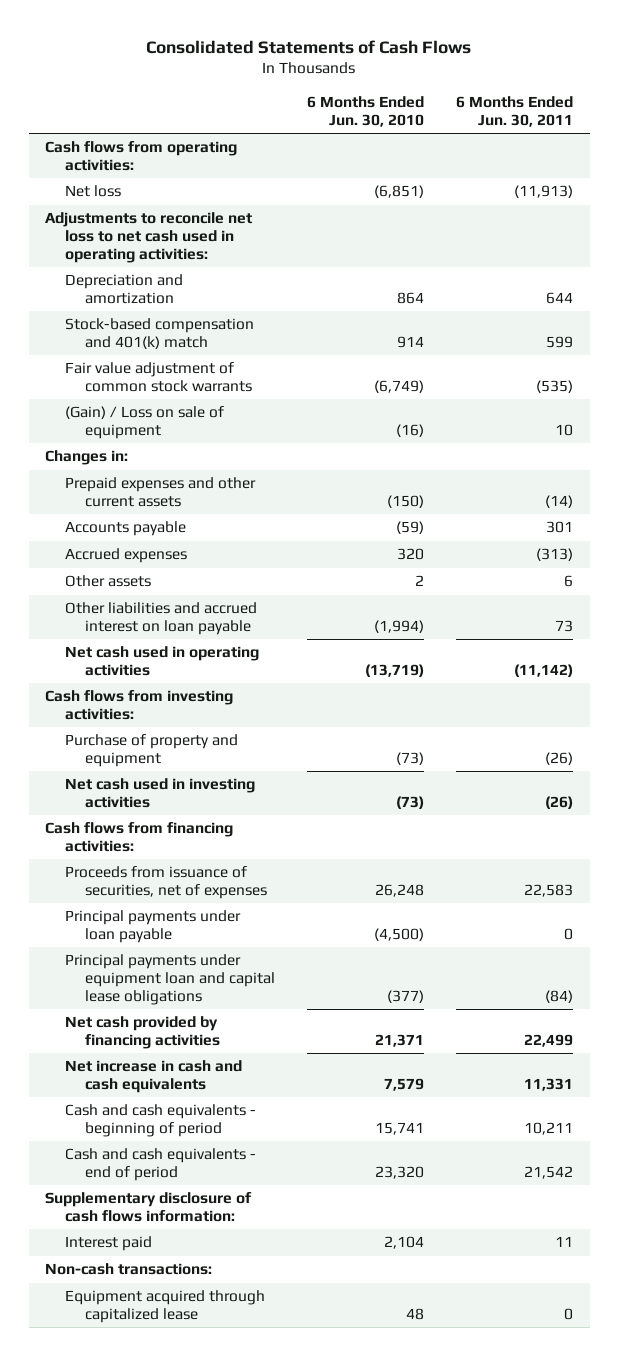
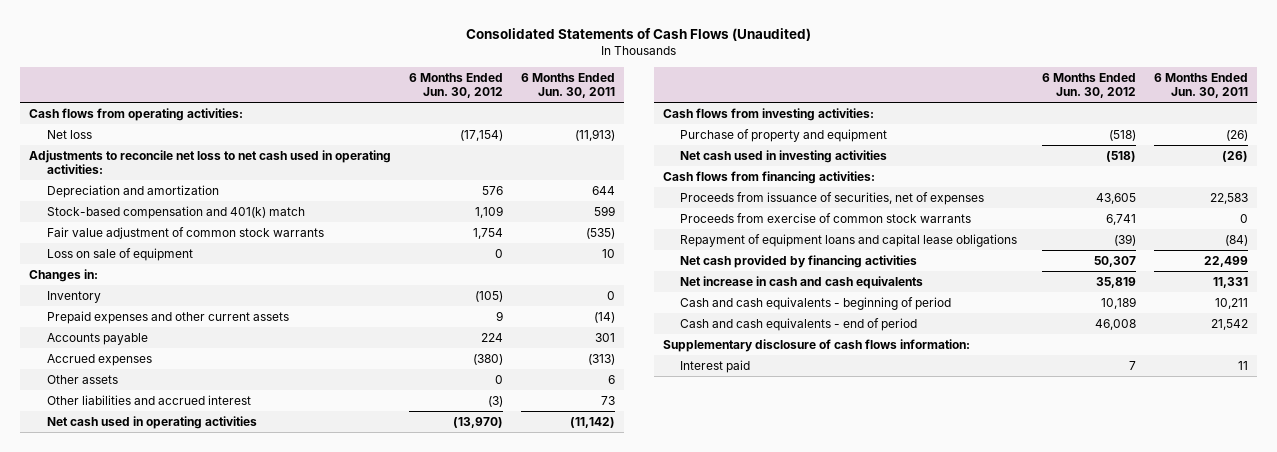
[146,39,472,54] Consolidated Statements of Cash Flows -> [465,27,811,41] Consolidated Statements of Cash Flows (Unaudited)
[307,96,425,127] 6 Months Ended Jun. 30, 2010 -> none
none -> [409,72,504,98] 6 Months Ended Jun. 30, 2012
[64,406,224,440] (Gain) / Loss on sale of equipment -> [47,248,194,262] Loss on sale of equipment
none -> [47,291,102,304] Inventory
[64,602,257,636] Other liabilities and accrued interest on loan payable -> [47,395,252,406] Other liabilities and accrued interest
[64,910,241,944] Principal payments under loan payable -> none
none -> [680,213,972,224] Proceeds from exercise of common stock warrants
[64,954,275,1006] Principal payments under equipment loan and capital lease obligations -> [680,234,1018,248] Repayment of equipment loans and capital lease obligations
[45,1263,213,1276] Non-cash transactions: -> none
[64,1290,265,1324] Equipment acquired through capitalized lease -> none

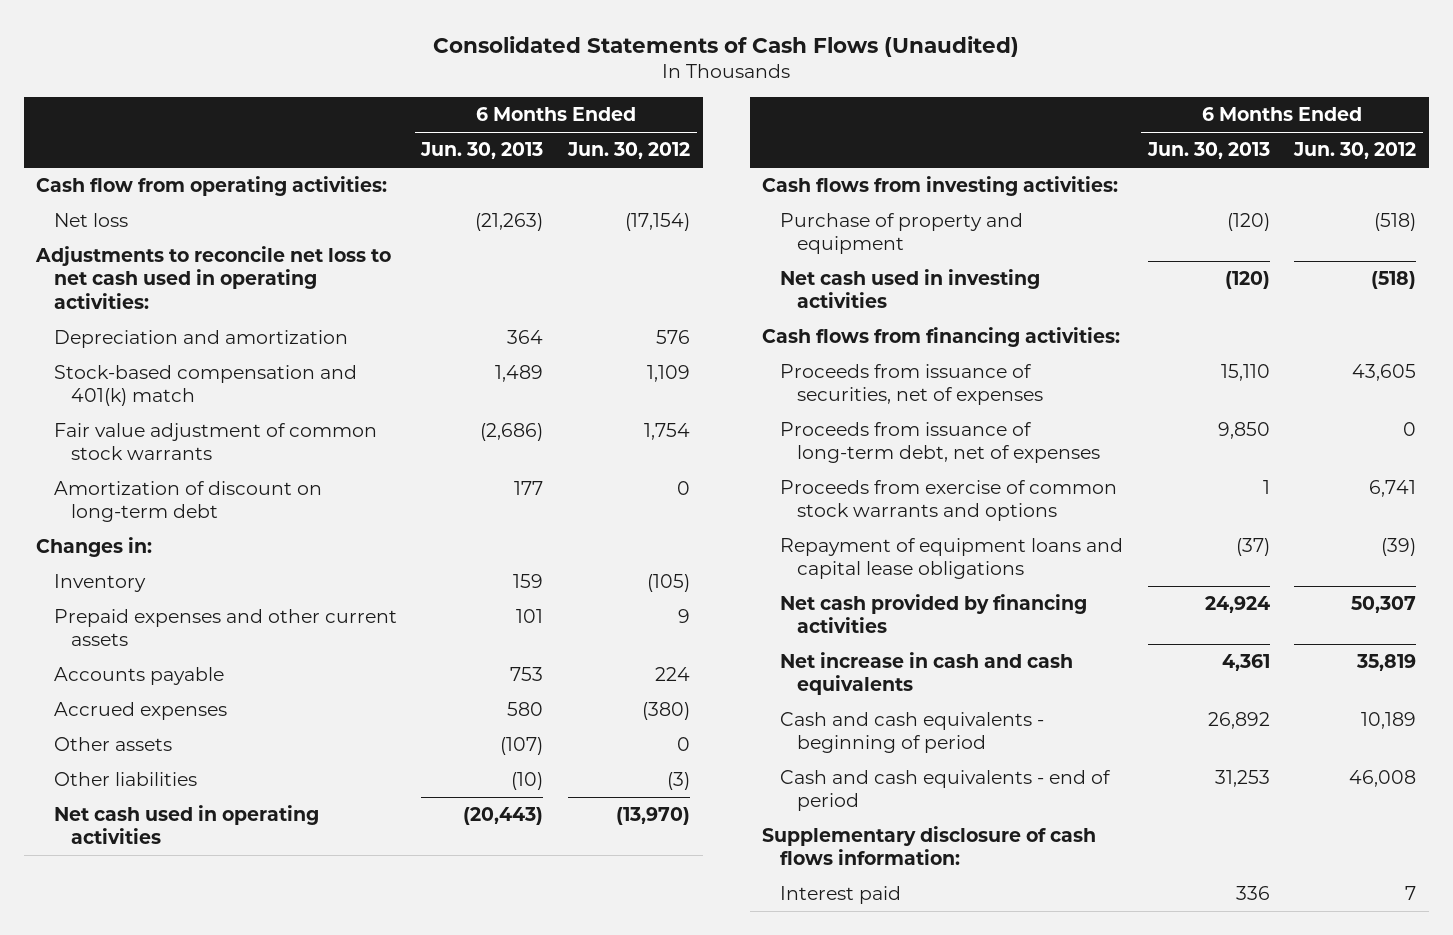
[520,72,615,98] 6 Months Ended Jun. 30, 2011 -> none
none -> [420,142,544,160] Jun. 30, 2013
[29,108,244,122] Cash flows from operating activities: -> [36,176,388,197] Cash flow from operating activities:
[47,248,194,262] Loss on sale of equipment -> none
none -> [53,481,322,523] Amortization of discount on long-term debt
[47,395,252,406] Other liabilities and accrued interest -> [53,772,197,787] Other liabilities
none -> [779,422,1101,464] Proceeds from issuance of long-term debt, net of expenses
[680,213,972,224] Proceeds from exercise of common stock warrants -> [779,480,1117,522] Proceeds from exercise of common stock warrants and options

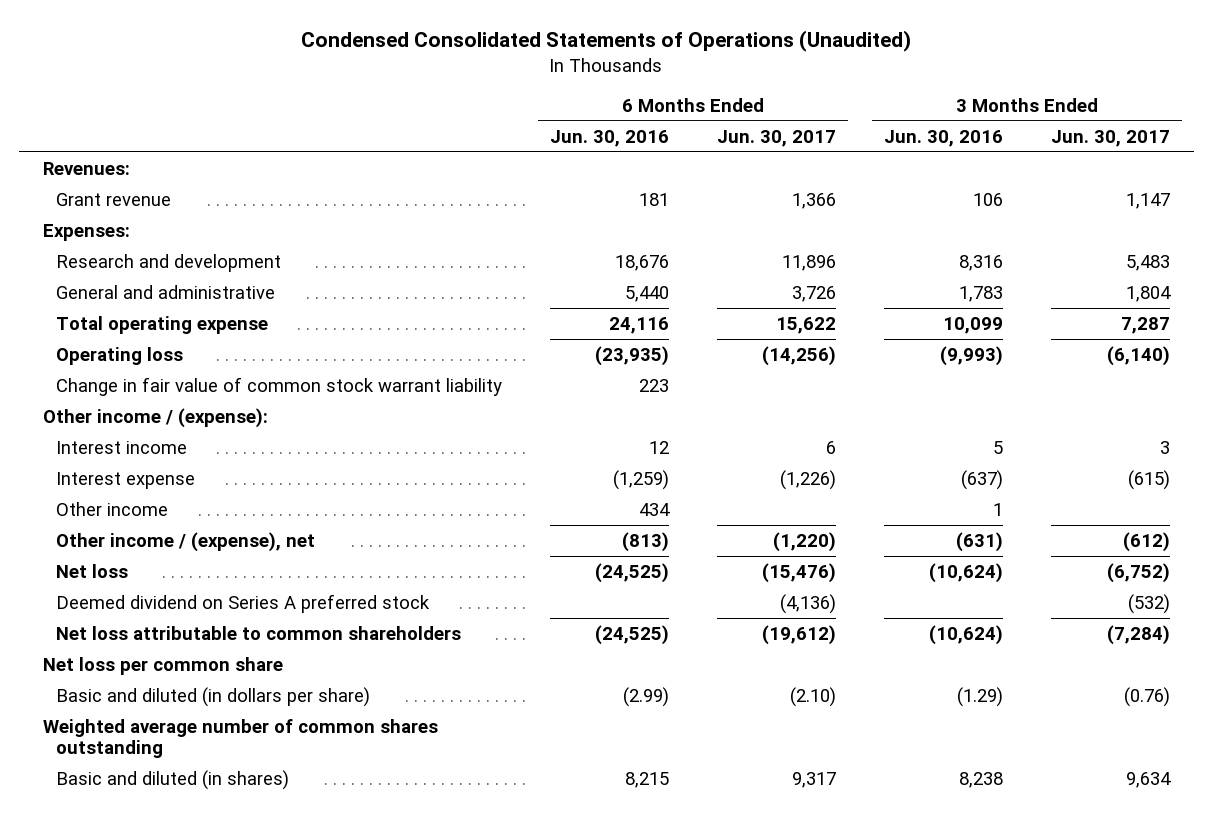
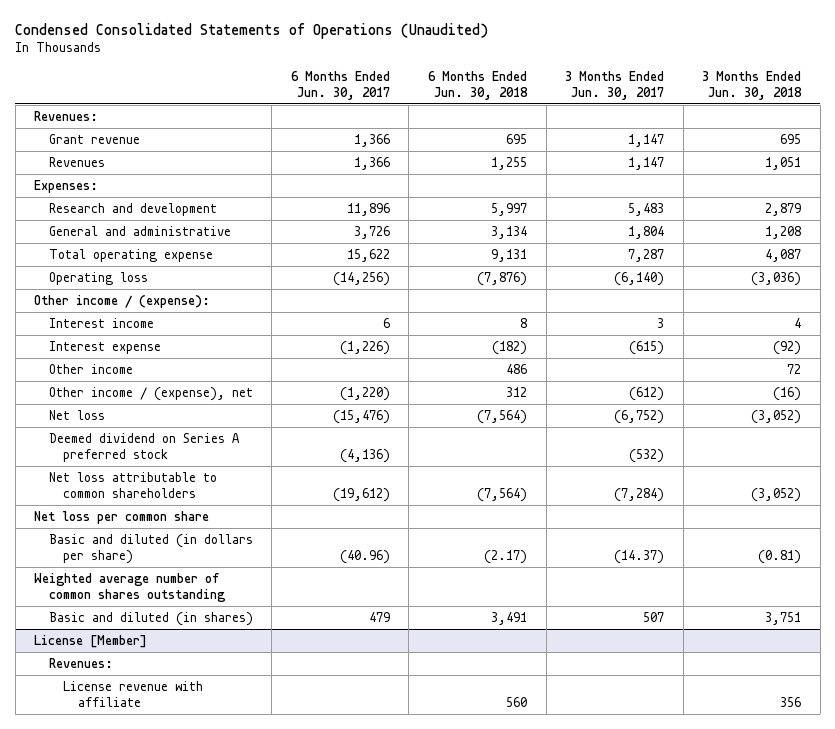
[550,129,670,147] Jun. 30, 2016 -> none
[883,129,1003,147] Jun. 30, 2016 -> none
none -> [427,70,528,100] 6 Months Ended Jun. 30, 2018
none -> [702,70,803,100] 3 Months Ended Jun. 30, 2018
none -> [48,156,105,167] Revenues
[56,376,503,396] Change in fair value of common stock warrant liability -> none
[789,686,836,707] (2.10) -> [339,550,390,565] (40.96)
[1123,686,1170,707] (0.76) -> [614,550,665,565] (14.37)
[791,771,836,788] 9,317 -> [368,611,390,622] 479
[1125,771,1171,788] 9,634 -> [643,611,665,622] 507
none -> [34,634,148,648] License [Member]
none -> [48,657,113,668] Revenues:
none -> [63,680,204,708] License revenue with affiliate

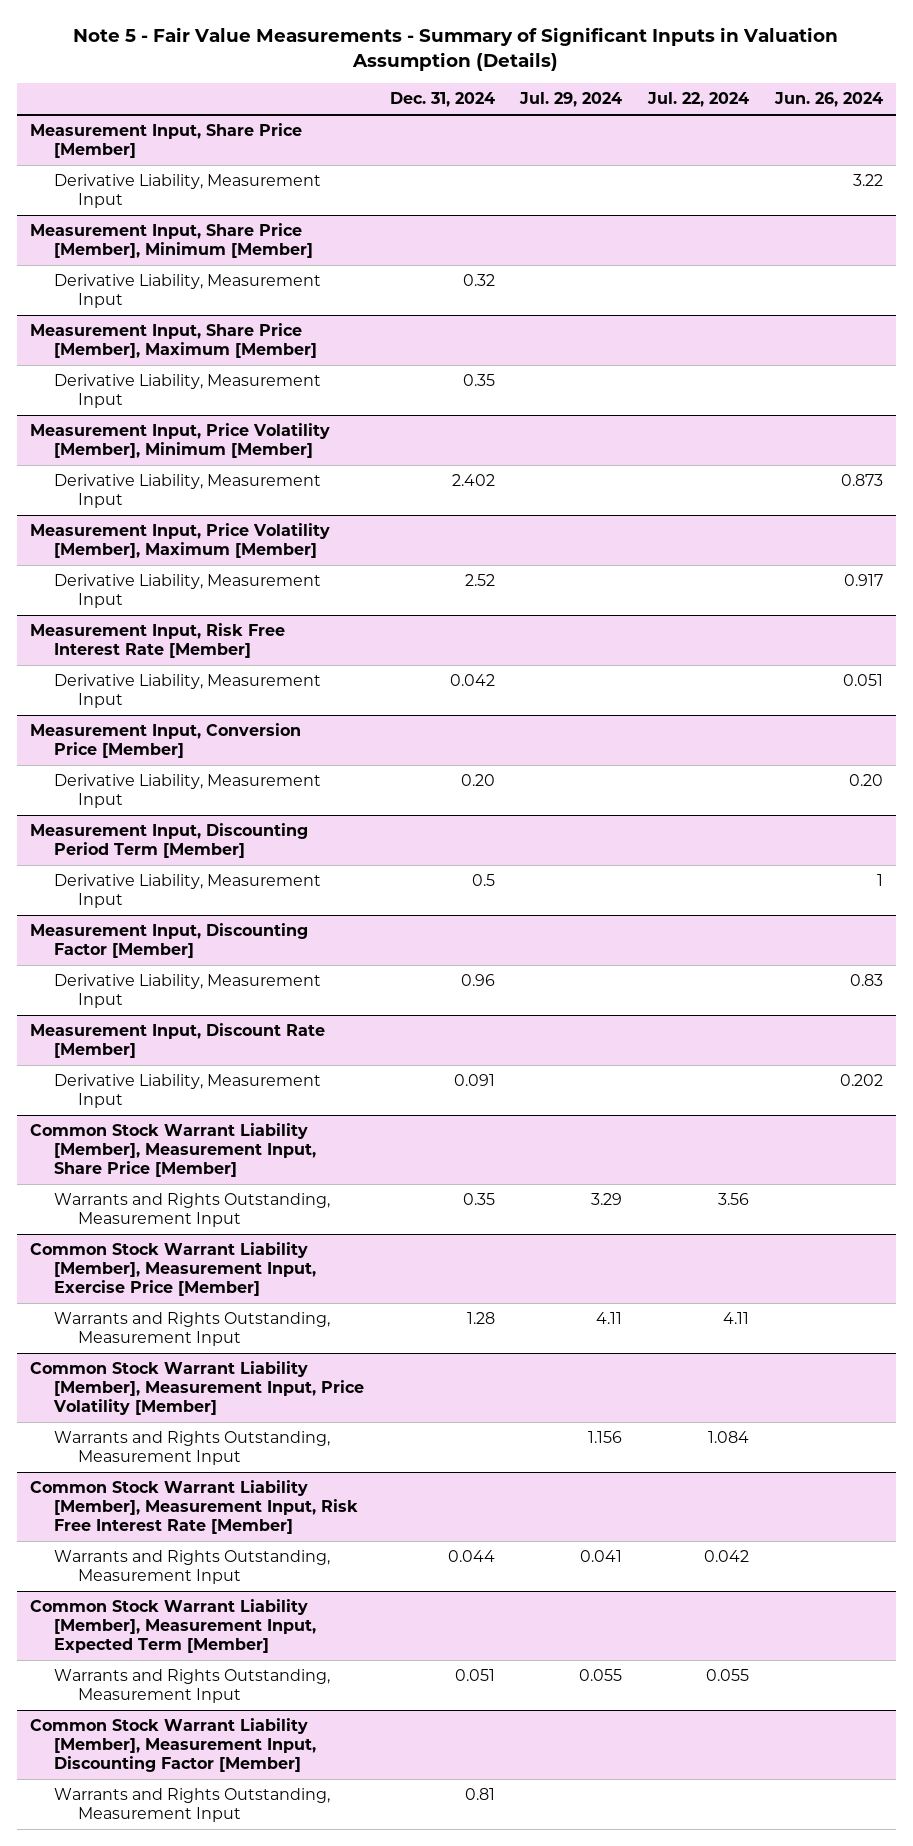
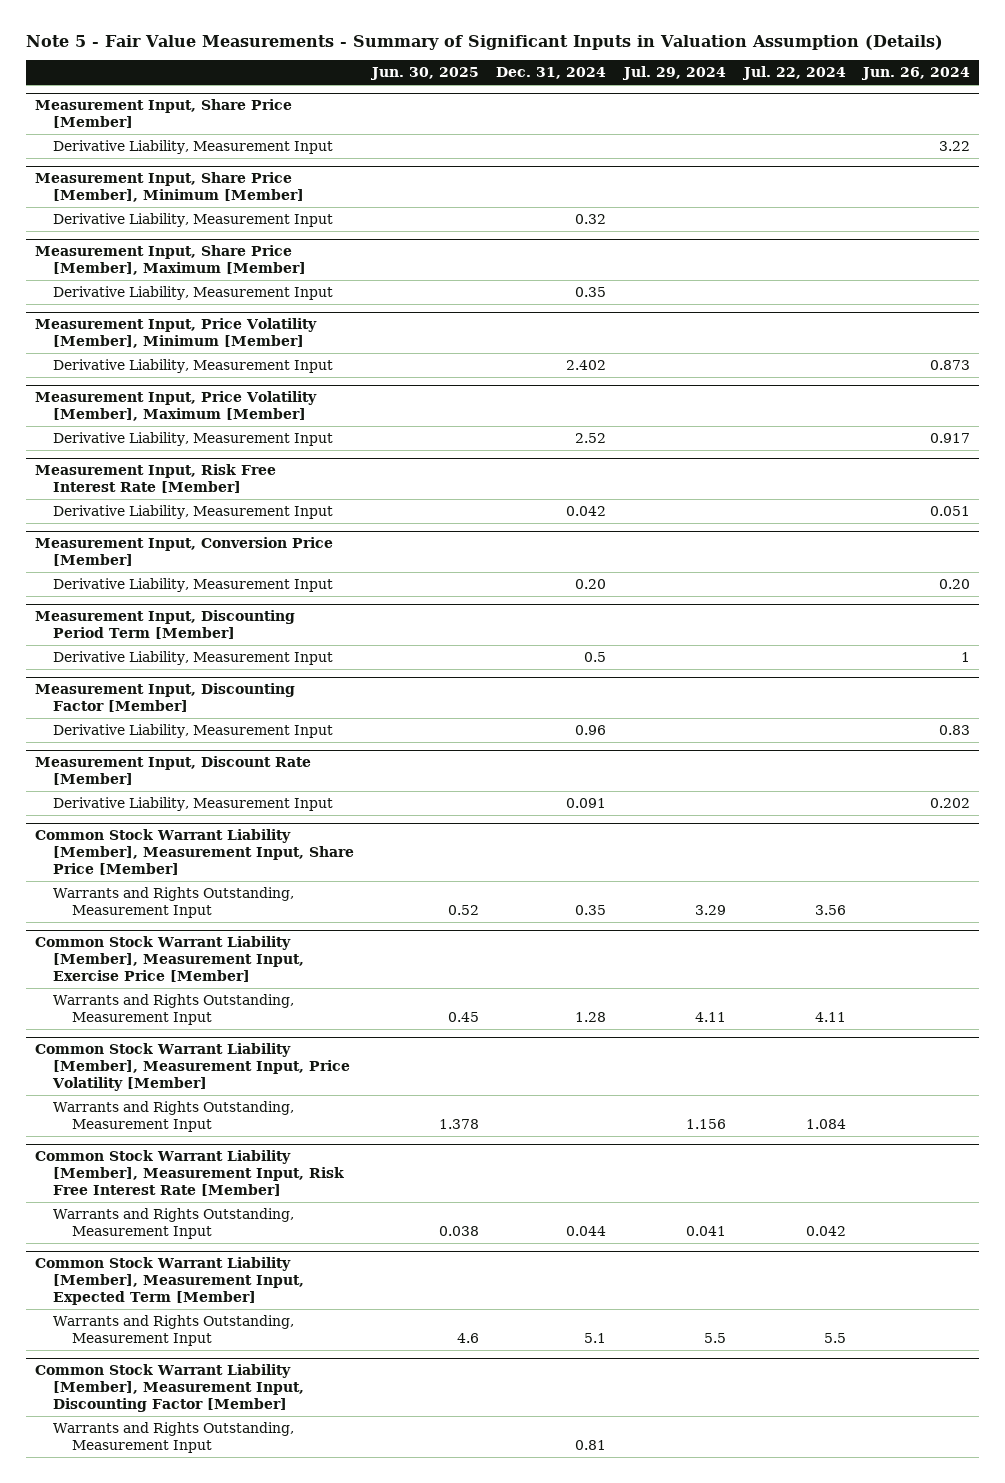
none -> [369,67,479,81] Jun. 30, 2025
[454,1669,495,1682] 0.051 -> [584,1332,607,1343] 5.1
[579,1669,623,1682] 0.055 -> [703,1332,726,1343] 5.5
[706,1669,750,1682] 0.055 -> [823,1332,846,1343] 5.5

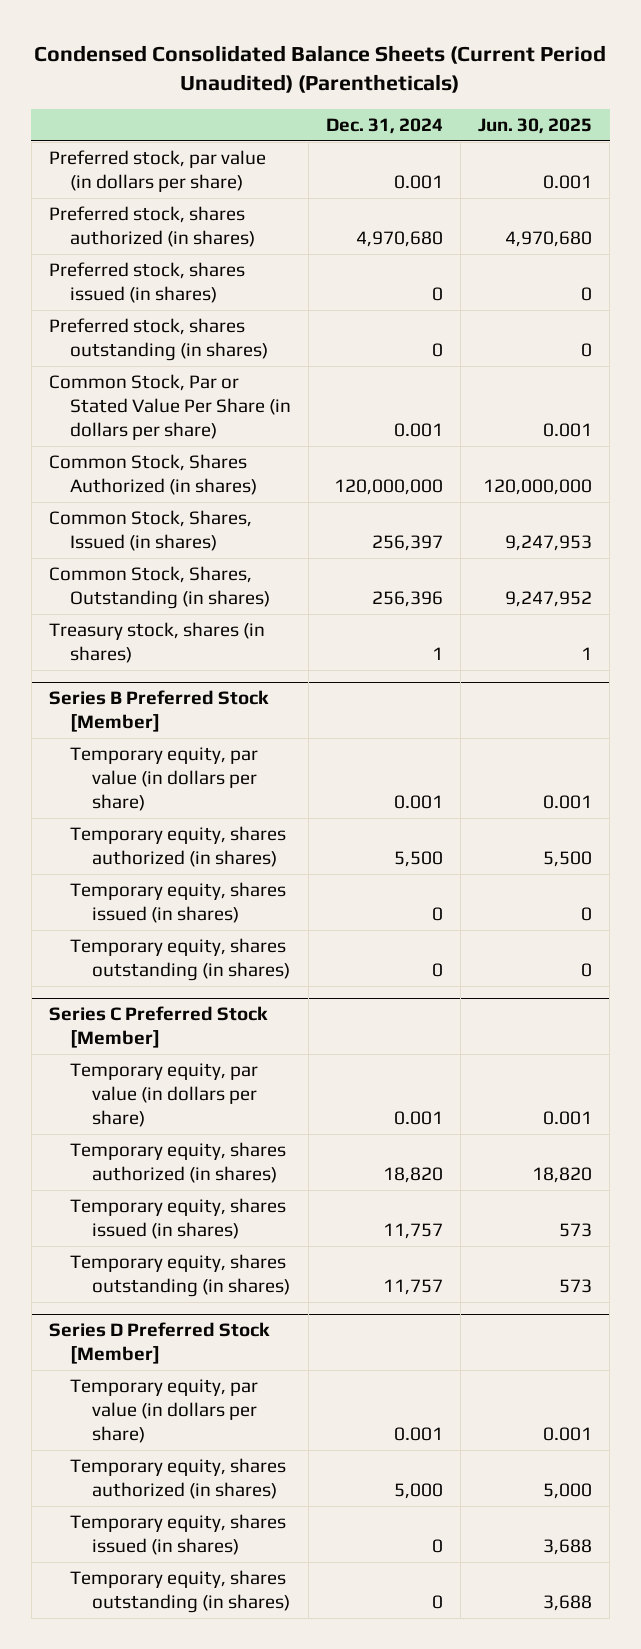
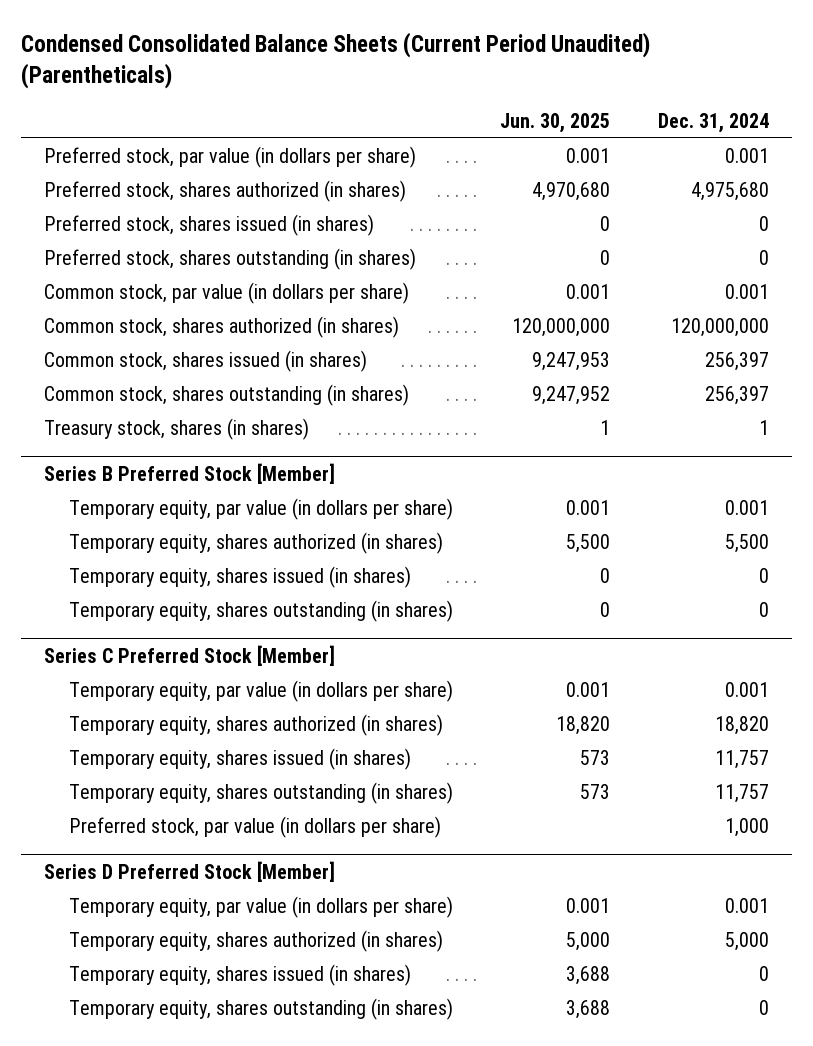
[356,231,444,248] 4,970,680 -> [690,182,769,202] 4,975,680
[48,374,292,441] Common Stock, Par or Stated Value Per Share (in dollars per share) -> [44,282,410,305] Common stock, par value (in dollars per share)
[48,454,258,496] Common Stock, Shares Authorized (in shares) -> [44,316,400,339] Common stock, shares authorized (in shares)
[48,510,252,552] Common Stock, Shares, Issued (in shares) -> [44,350,368,373] Common stock, shares issued (in shares)
[48,566,271,610] Common Stock, Shares, Outstanding (in shares) -> [44,384,410,407] Common stock, shares outstanding (in shares)
[372,591,444,608] 256,396 -> [704,386,769,406] 256,397
none -> [69,816,442,839] Preferred stock, par value (in dollars per share)

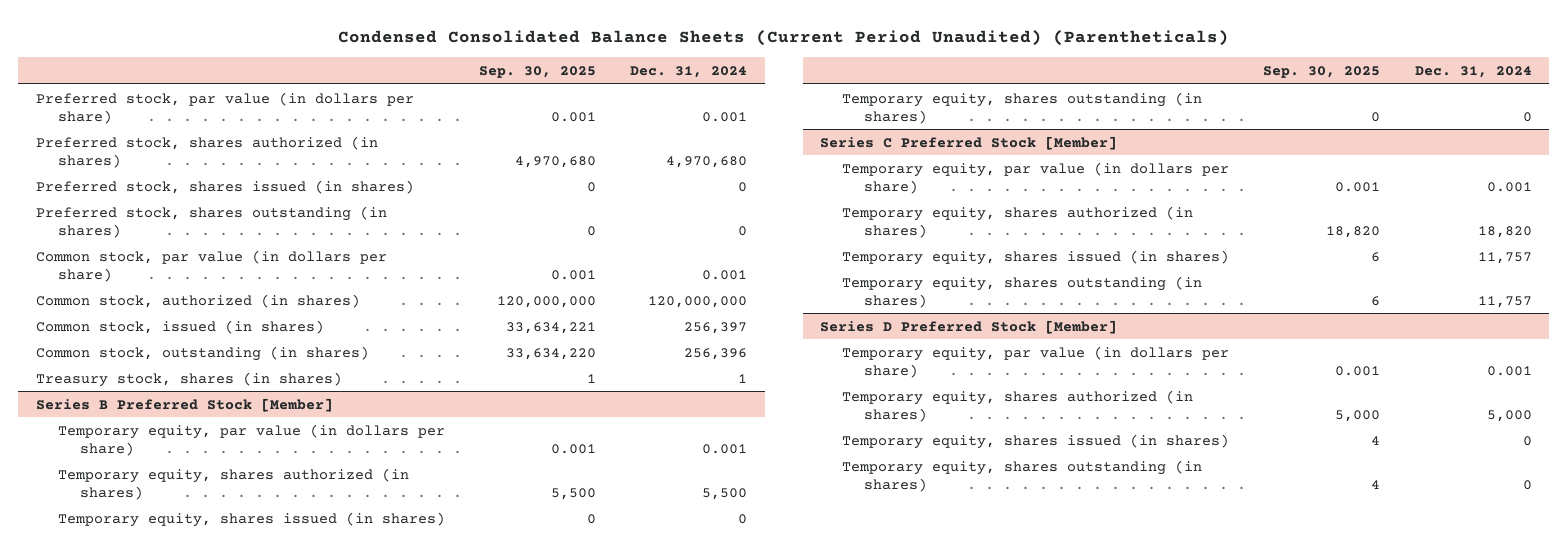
[500,112,611,133] Jun. 30, 2025 -> none
none -> [479,65,597,78] Sep. 30, 2025
[690,182,769,202] 4,975,680 -> [666,155,748,168] 4,970,680
[44,316,400,339] Common stock, shares authorized (in shares) -> [35,293,360,308] Common stock, authorized (in shares)
[44,350,368,373] Common stock, shares issued (in shares) -> [35,319,324,334] Common stock, issued (in shares)
[44,384,410,407] Common stock, shares outstanding (in shares) -> [35,345,369,361] Common stock, outstanding (in shares)
[704,386,769,406] 256,397 -> [684,347,748,360] 256,396
[69,816,442,839] Preferred stock, par value (in dollars per share) -> none

